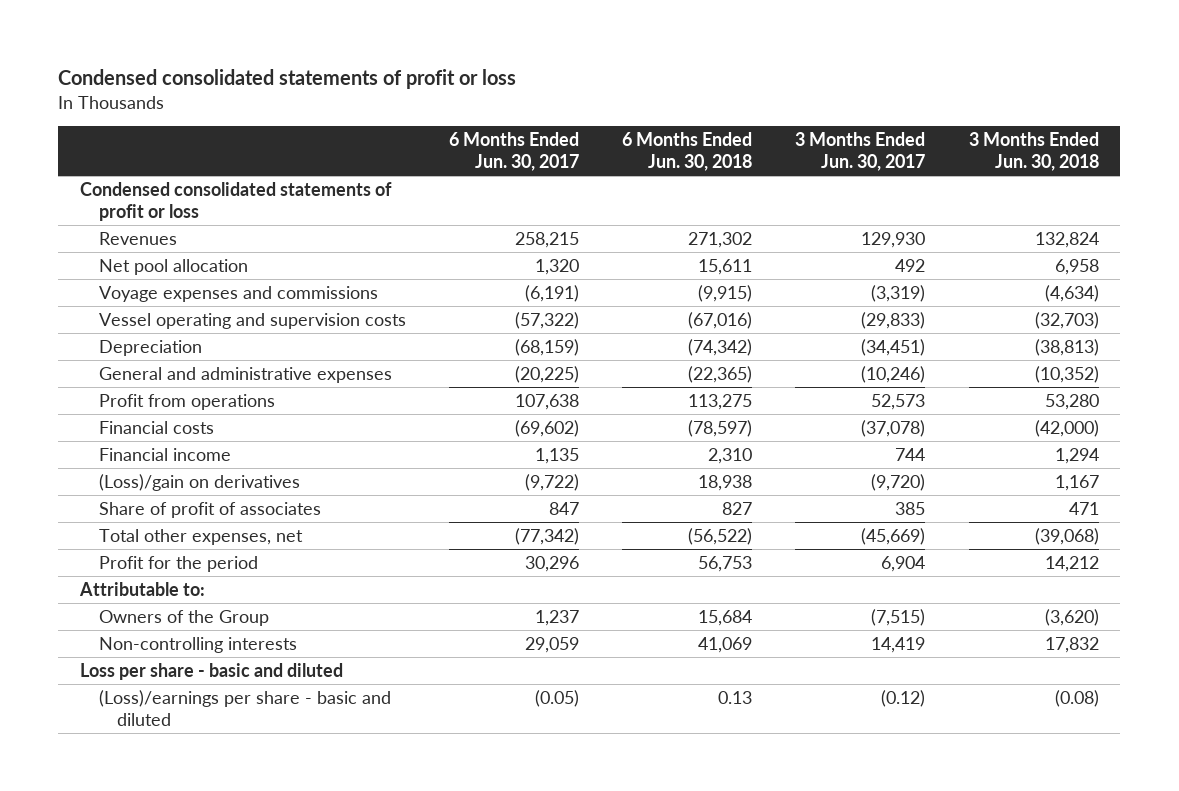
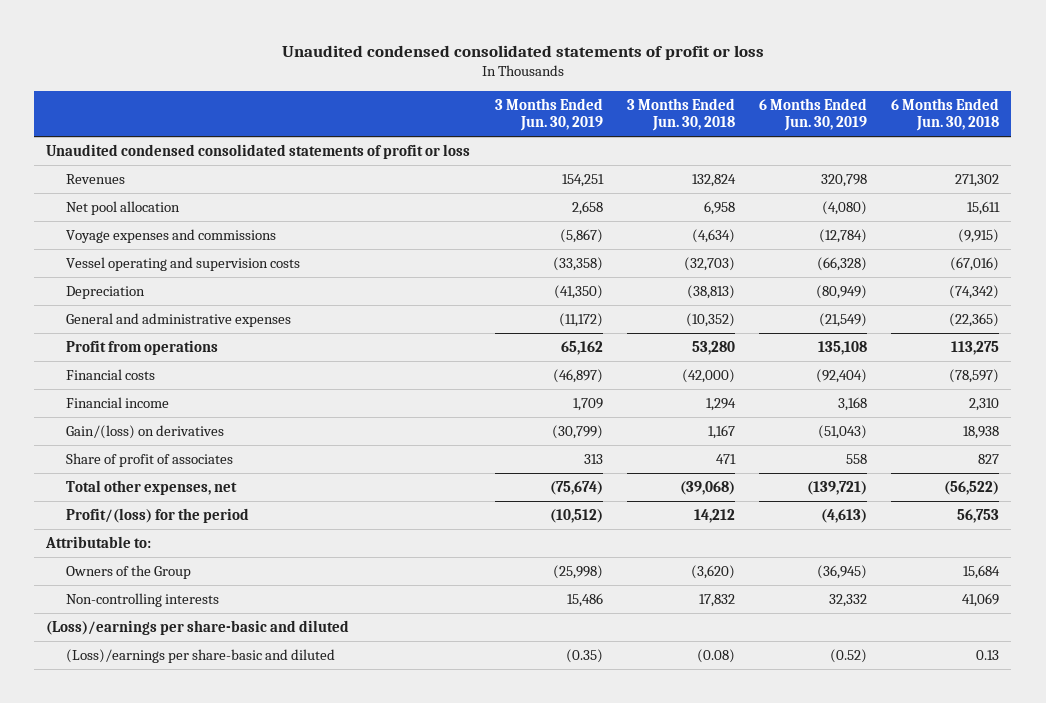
[58,69,517,90] Condensed consolidated statements of profit or loss -> [281,44,764,60] Unaudited condensed consolidated statements of profit or loss
[448,131,579,172] 6 Months Ended Jun. 30, 2017 -> none
[795,131,926,172] 3 Months Ended Jun. 30, 2017 -> none
none -> [494,97,603,132] 3 Months Ended Jun. 30, 2019
none -> [759,97,868,132] 6 Months Ended Jun. 30, 2019
[80,181,393,222] Condensed consolidated statements of profit or loss -> [46,143,471,159] Unaudited condensed consolidated statements of profit or loss
[98,473,300,491] (Loss)/gain on derivatives -> [66,424,225,439] Gain/(loss) on derivatives
[98,555,258,572] Profit for the period -> [66,507,250,523] Profit/(loss) for the period
[80,662,344,680] Loss per share - basic and diluted -> [46,619,350,635] (Loss)/earnings per share-basic and diluted
[98,689,391,727] (Loss)/earnings per share - basic and diluted -> [66,648,336,663] (Loss)/earnings per share-basic and diluted

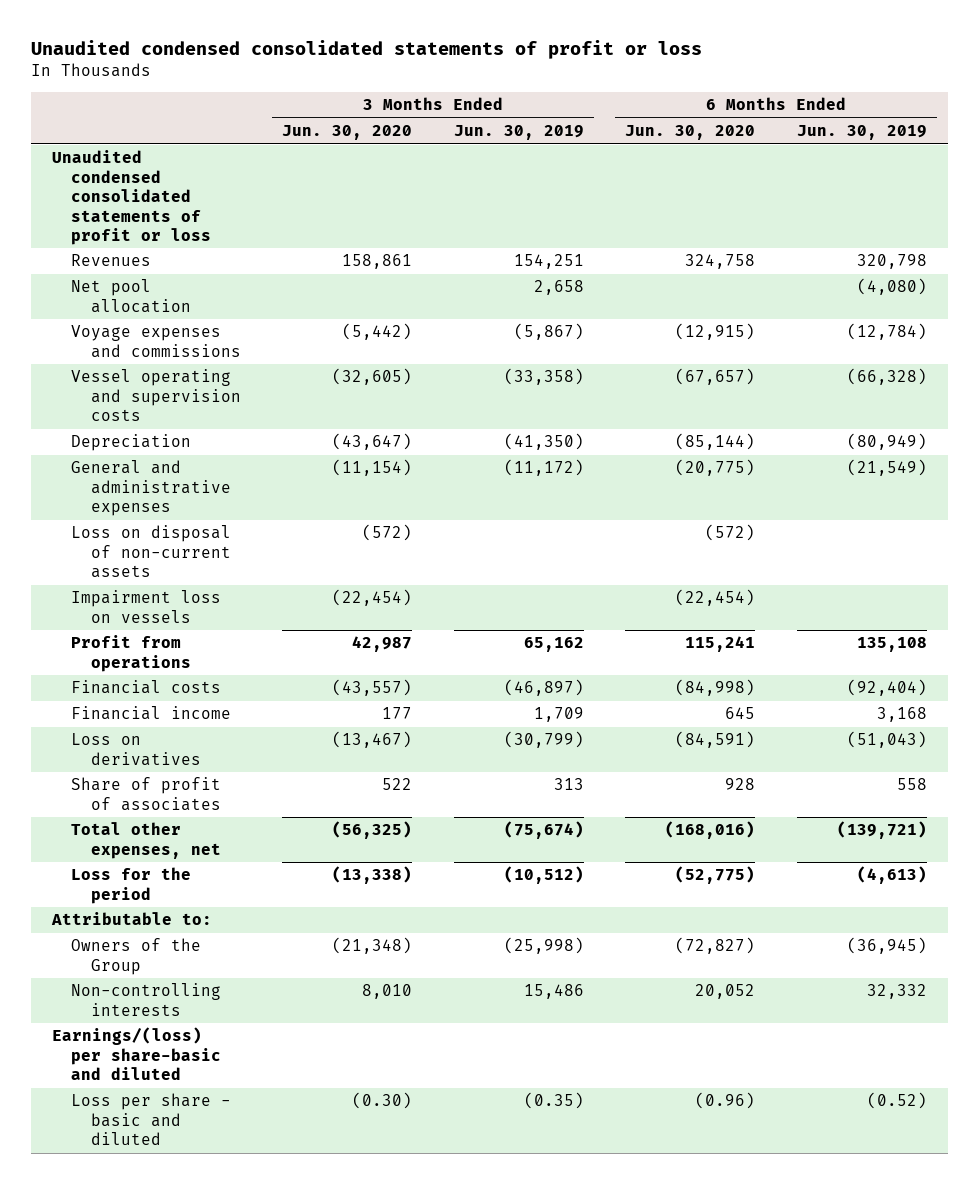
[626,97,735,132] 3 Months Ended Jun. 30, 2018 -> none
[891,97,1000,132] 6 Months Ended Jun. 30, 2018 -> none
none -> [282,125,413,141] Jun. 30, 2020
none -> [625,125,756,141] Jun. 30, 2020
none -> [71,525,232,579] Loss on disposal of non-current assets
none -> [71,590,222,623] Impairment loss on vessels
[66,424,225,439] Gain/(loss) on derivatives -> [71,733,201,766] Loss on derivatives
[66,507,250,523] Profit/(loss) for the period -> [71,867,192,904] Loss for the period
[46,619,350,635] (Loss)/earnings per share-basic and diluted -> [51,1027,222,1081] Earnings/(loss) per share-basic and diluted
[66,648,336,663] (Loss)/earnings per share-basic and diluted -> [71,1093,232,1146] Loss per share - basic and diluted

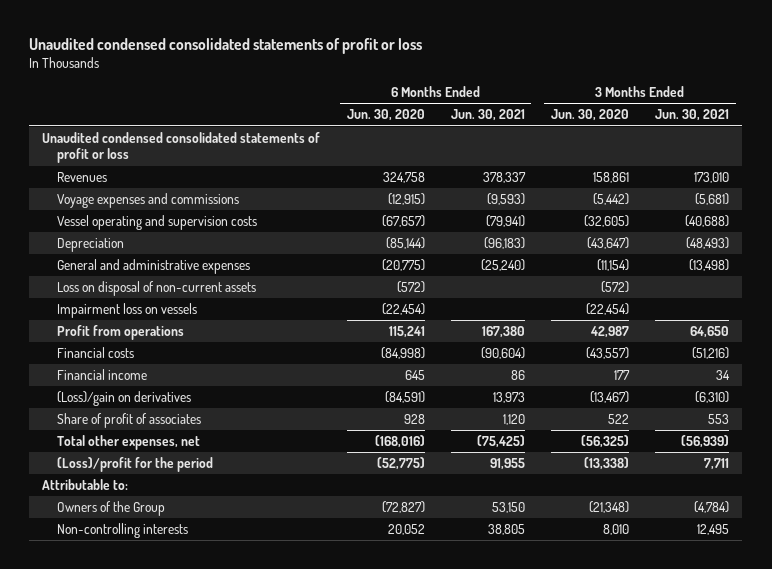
[453,125,584,141] Jun. 30, 2019 -> none
[796,125,927,141] Jun. 30, 2019 -> none
none -> [450,109,525,122] Jun. 30, 2021
none -> [655,109,730,122] Jun. 30, 2021
[71,279,191,313] Net pool allocation -> none
[71,733,201,766] Loss on derivatives -> [56,390,191,406] (Loss)/gain on derivatives
[71,867,192,904] Loss for the period -> [56,456,213,472] (Loss)/profit for the period
[51,1027,222,1081] Earnings/(loss) per share-basic and diluted -> none
[71,1093,232,1146] Loss per share - basic and diluted -> none

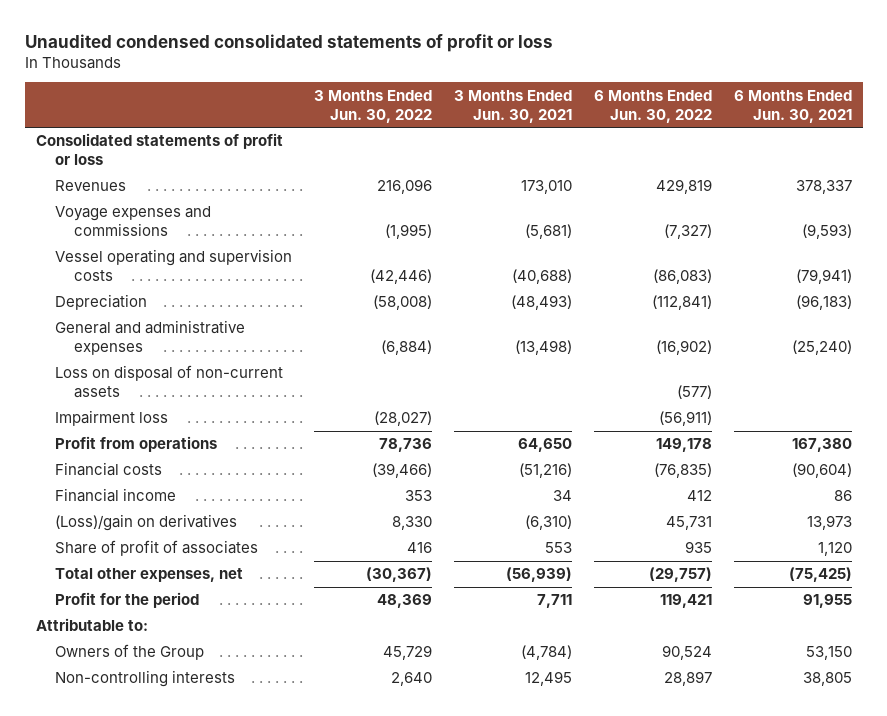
[346,109,425,122] Jun. 30, 2020 -> none
[550,109,629,122] Jun. 30, 2020 -> none
none -> [313,89,432,123] 3 Months Ended Jun. 30, 2022
none -> [593,89,712,123] 6 Months Ended Jun. 30, 2022
[42,131,321,164] Unaudited condensed consolidated statements of profit or loss -> [35,133,283,166] Consolidated statements of profit or loss
[56,302,197,318] Impairment loss on vessels -> [54,410,168,427] Impairment loss
[56,456,213,472] (Loss)/profit for the period -> [54,592,199,609] Profit for the period

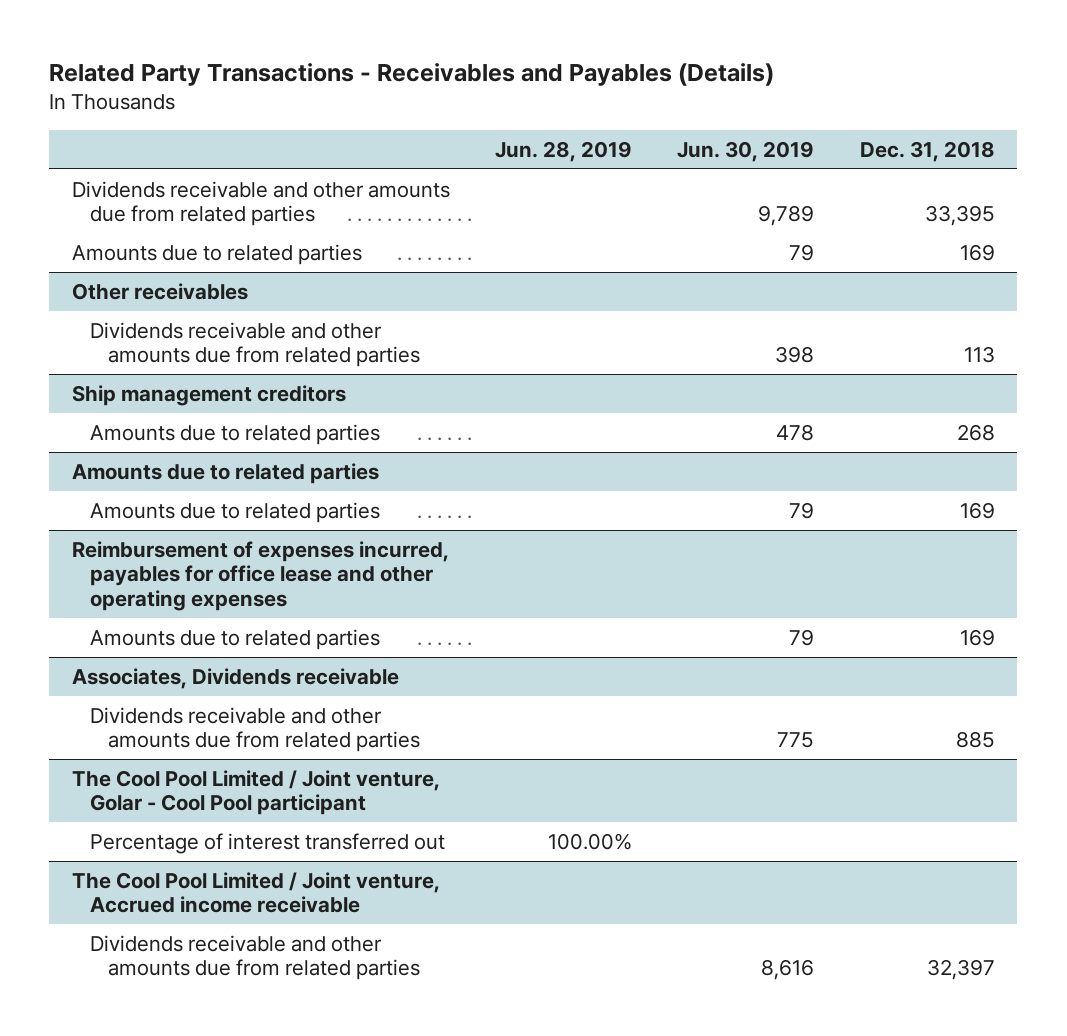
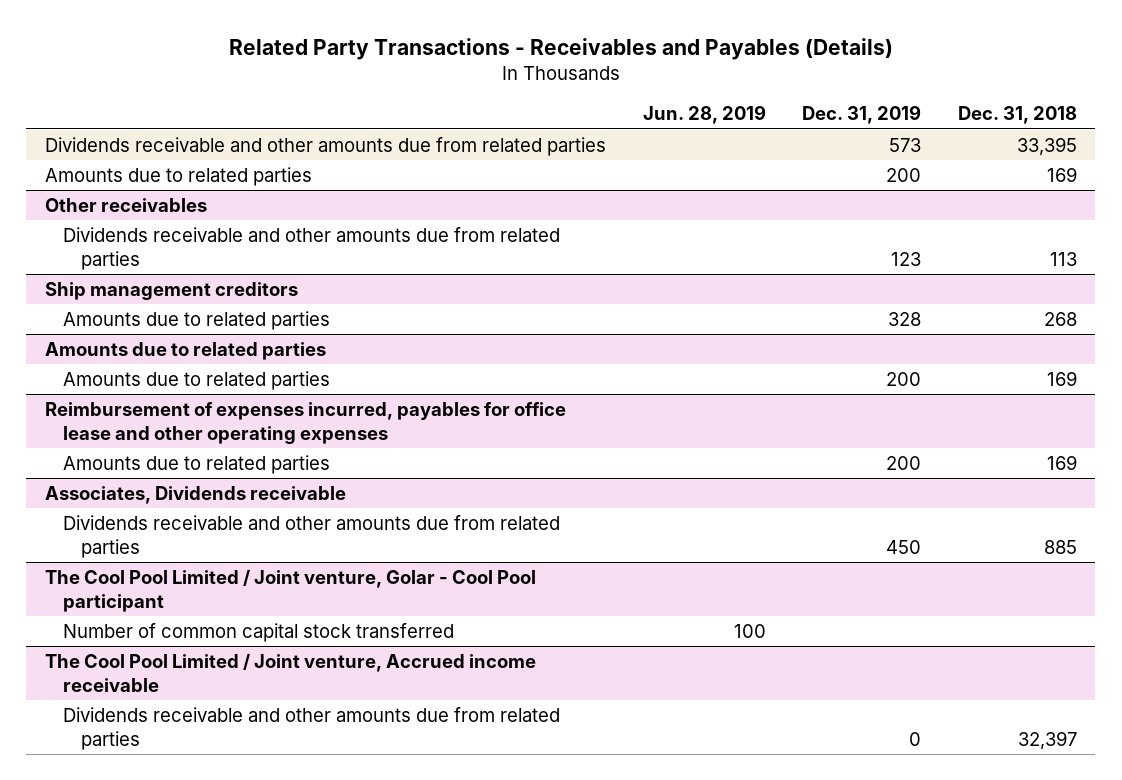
[677,140,815,162] Jun. 30, 2019 -> none
none -> [802,105,922,125] Dec. 31, 2019
[89,832,445,854] Percentage of interest transferred out -> none
none -> [62,622,454,642] Number of common capital stock transferred

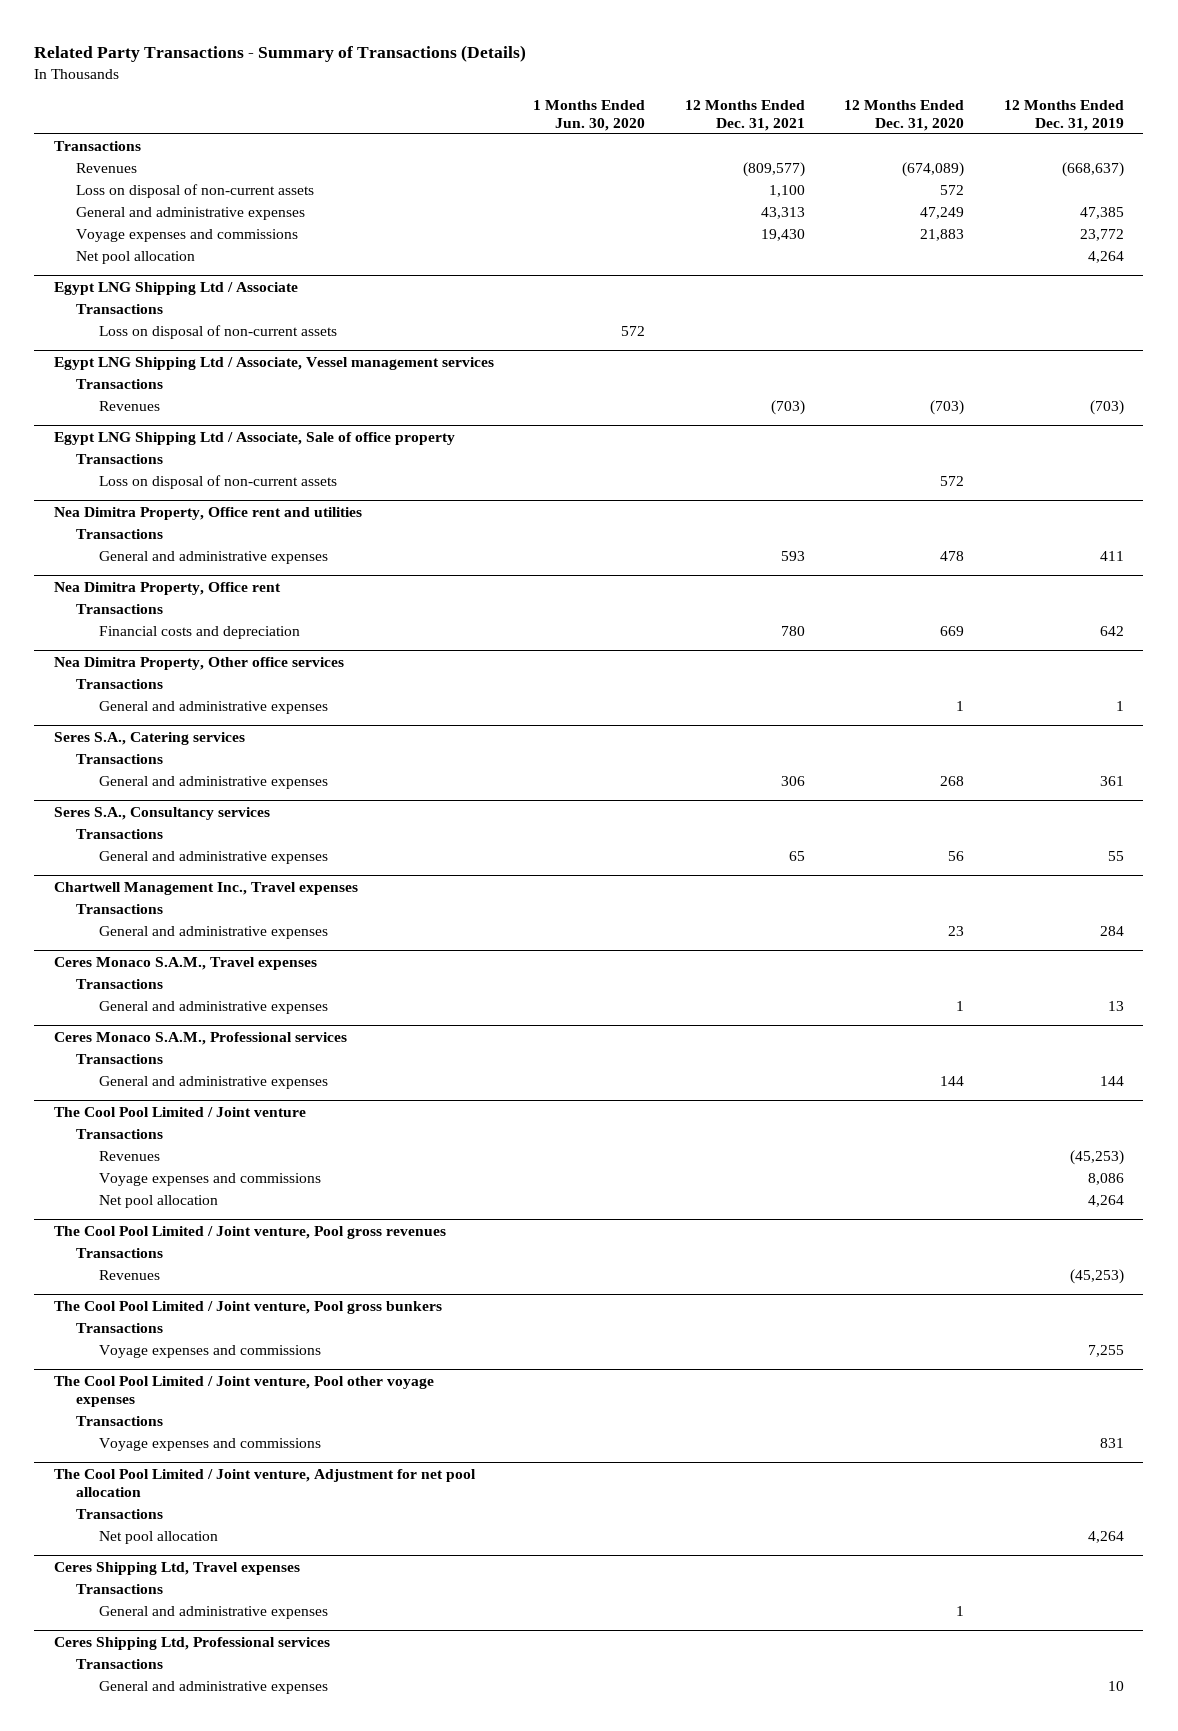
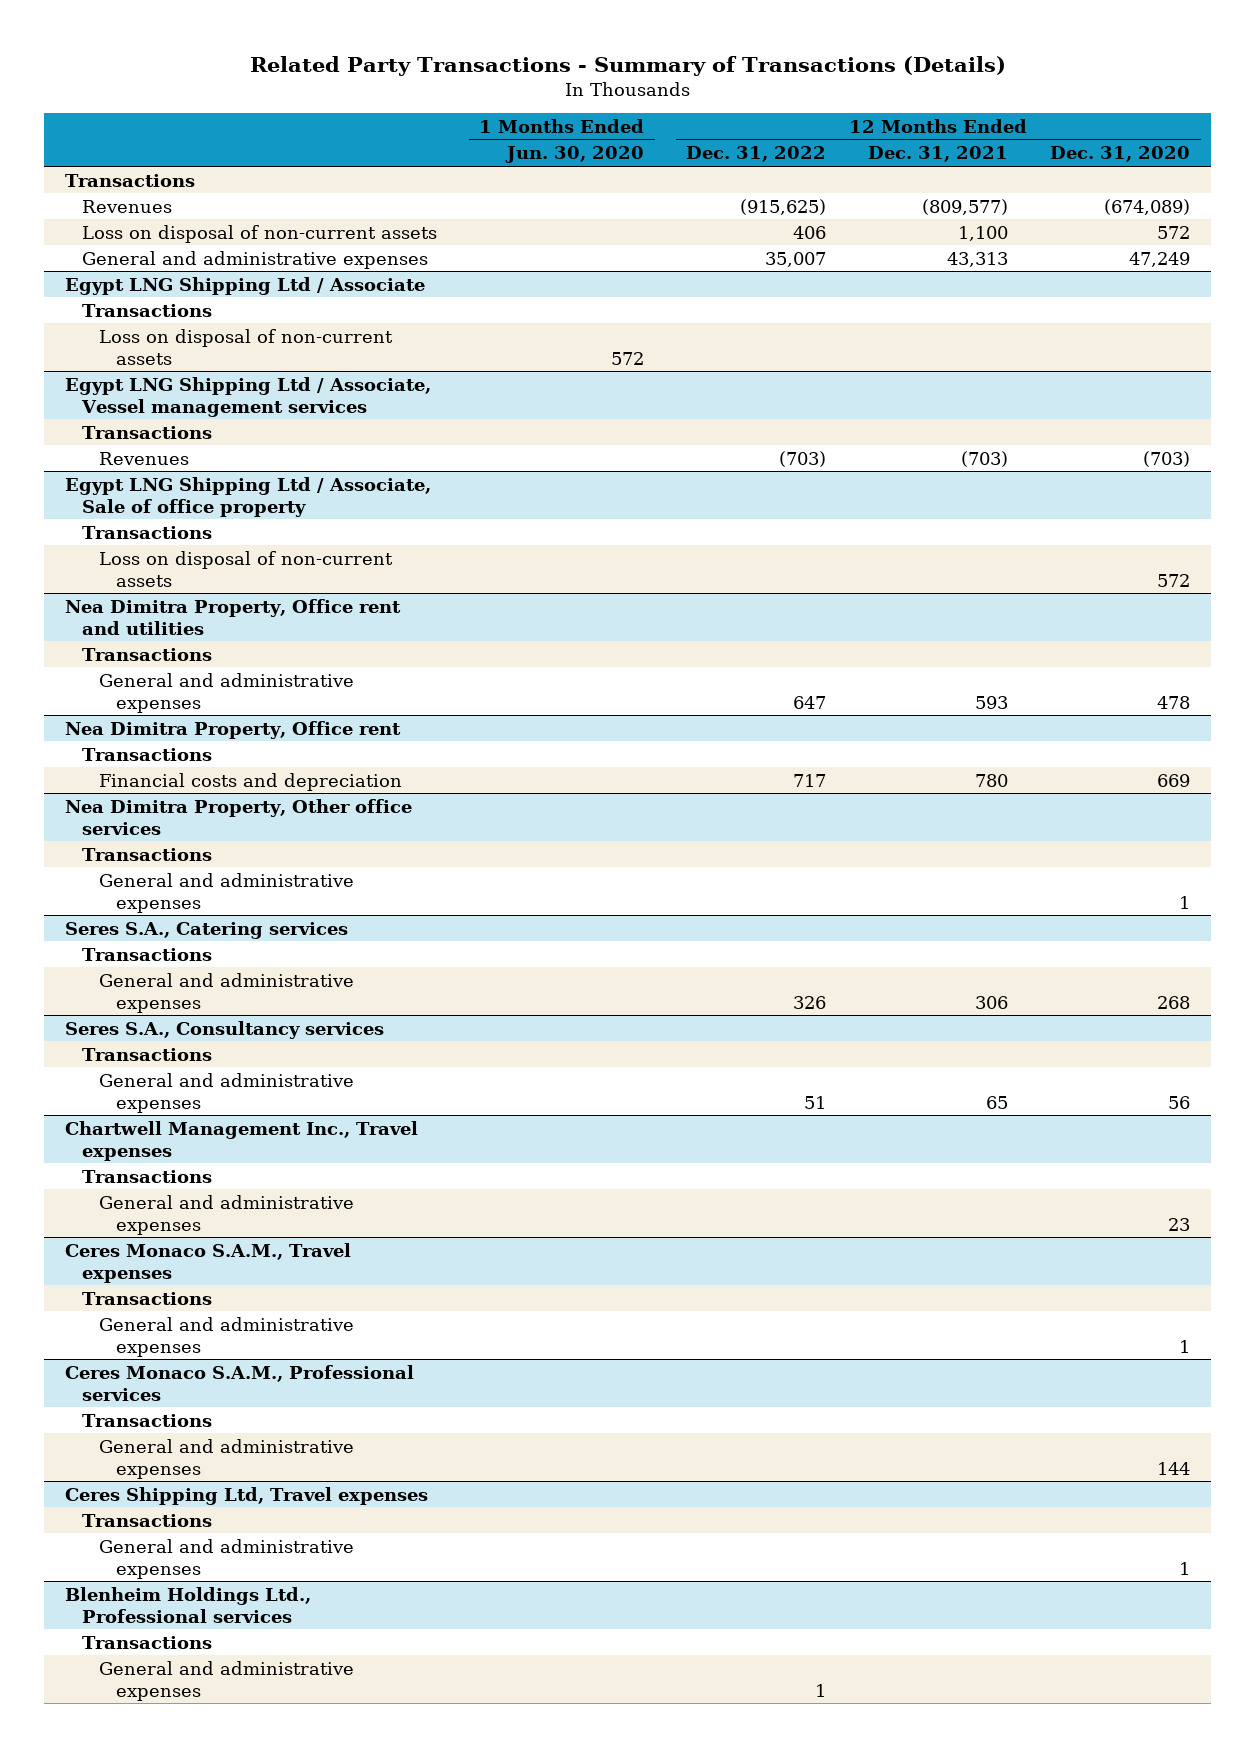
[1003,100,1124,131] 12 Months Ended Dec. 31, 2019 -> none
none -> [686,146,827,163] Dec. 31, 2022
[76,228,299,242] Voyage expenses and commissions -> none
[76,250,196,264] Net pool allocation -> none
[54,1106,307,1117] The Cool Pool Limited / Joint venture -> none
[76,1128,164,1139] Transactions -> none
[98,1150,160,1161] Revenues -> none
[98,1172,321,1186] Voyage expenses and commissions -> none
[98,1194,218,1208] Net pool allocation -> none
[54,1225,447,1239] The Cool Pool Limited / Joint venture, Pool gross revenues -> none
[76,1247,164,1258] Transactions -> none
[98,1269,160,1280] Revenues -> none
[54,1300,443,1314] The Cool Pool Limited / Joint venture, Pool gross bunkers -> none
[76,1322,164,1333] Transactions -> none
[98,1344,321,1358] Voyage expenses and commissions -> none
[54,1375,435,1407] The Cool Pool Limited / Joint venture, Pool other voyage expenses -> none
[76,1415,164,1426] Transactions -> none
[98,1437,321,1451] Voyage expenses and commissions -> none
[54,1468,477,1497] The Cool Pool Limited / Joint venture, Adjustment for net pool allocation -> none
[76,1508,164,1519] Transactions -> none
[98,1530,218,1544] Net pool allocation -> none
[54,1636,331,1650] Ceres Shipping Ltd, Professional services -> none
none -> [65,1586,312,1623] Blenheim Holdings Ltd., Professional services

